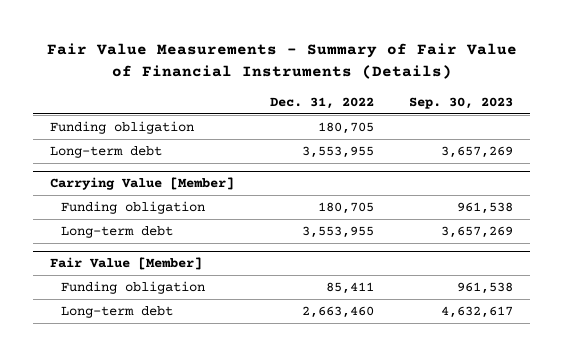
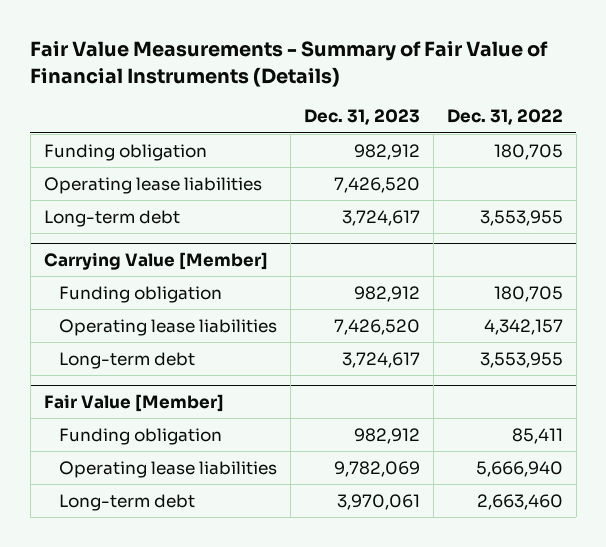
[408,96,513,109] Sep. 30, 2023 -> none
none -> [303,109,420,126] Dec. 31, 2023
none -> [43,176,262,194] Operating lease liabilities
none -> [59,318,278,336] Operating lease liabilities
none -> [59,460,278,478] Operating lease liabilities

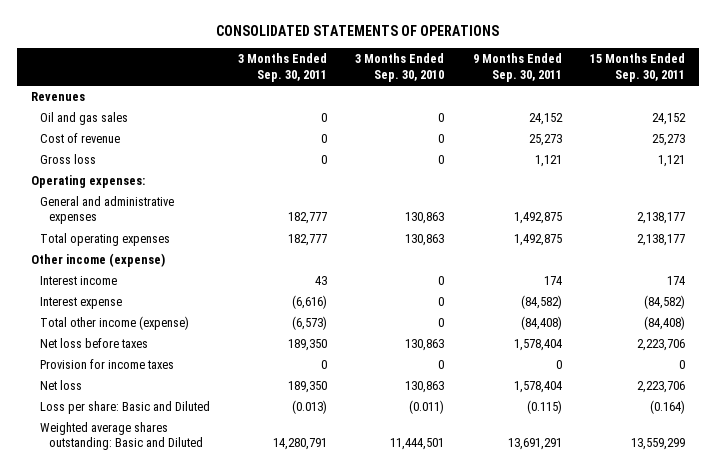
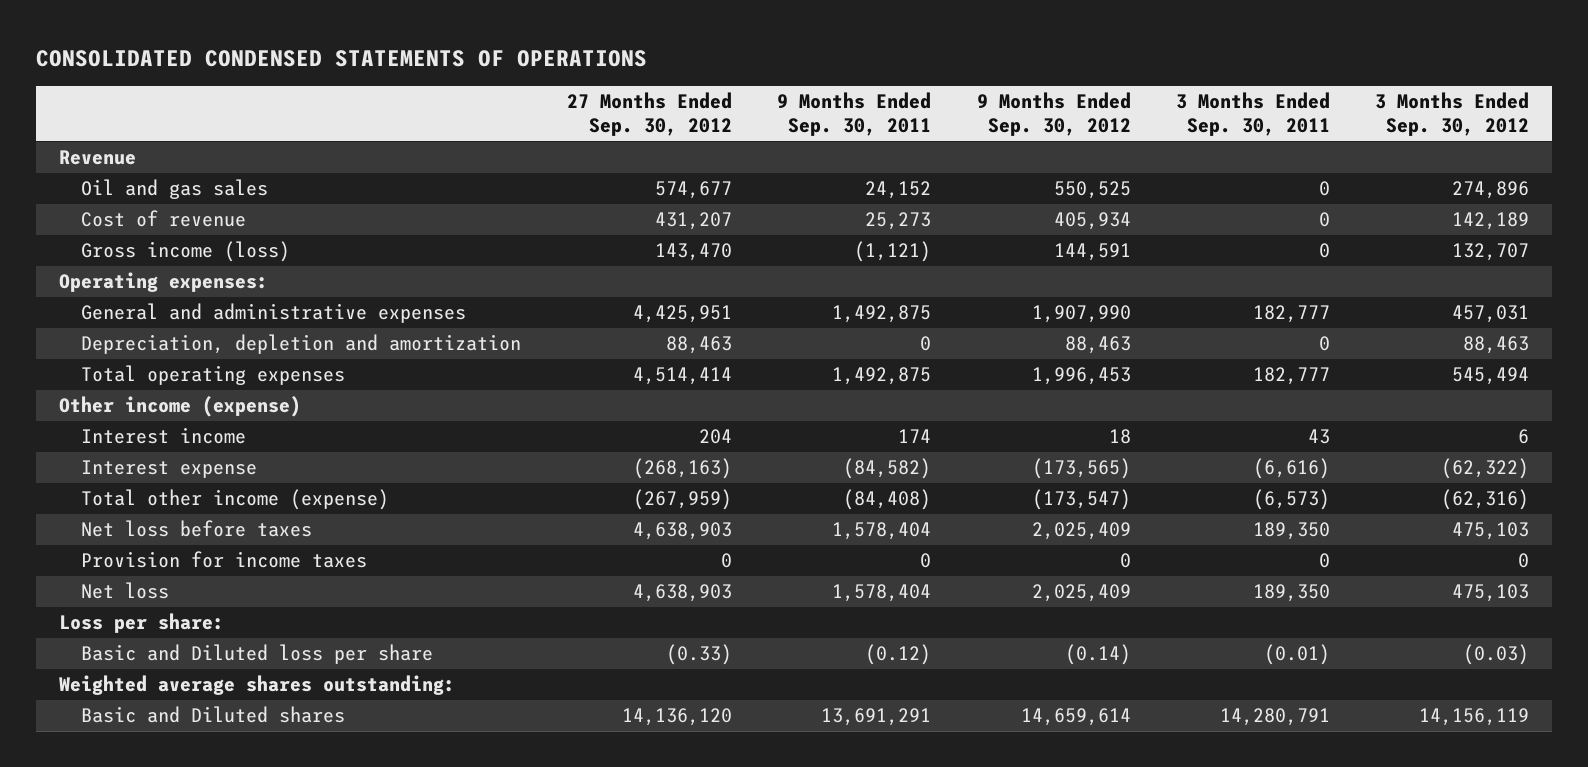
[216,25,500,37] CONSOLIDATED STATEMENTS OF OPERATIONS -> [36,50,648,68] CONSOLIDATED CONDENSED STATEMENTS OF OPERATIONS
[355,53,445,82] 3 Months Ended Sep. 30, 2010 -> none
[589,53,685,82] 15 Months Ended Sep. 30, 2011 -> none
none -> [566,92,732,137] 27 Months Ended Sep. 30, 2012
none -> [976,92,1131,137] 9 Months Ended Sep. 30, 2012
none -> [1375,92,1530,137] 3 Months Ended Sep. 30, 2012
[31,91,86,101] Revenues -> none
none -> [58,150,136,166] Revenue
[40,153,97,164] Gross loss -> [81,241,291,263] Gross income (loss)
[534,154,562,167] 1,121 -> [854,241,932,263] (1,121)
none -> [81,334,522,355] Depreciation, depletion and amortization
none -> [58,613,224,634] Loss per share:
[40,400,211,414] Loss per share: Basic and Diluted -> [81,644,434,665] Basic and Diluted loss per share
[292,399,328,414] (0.013) -> [1263,644,1330,666] (0.01)
[526,399,562,414] (0.115) -> [865,644,932,666] (0.12)
none -> [58,675,455,696] Weighted average shares outstanding:
[40,421,203,451] Weighted average shares outstanding: Basic and Diluted -> [81,706,346,724] Basic and Diluted shares

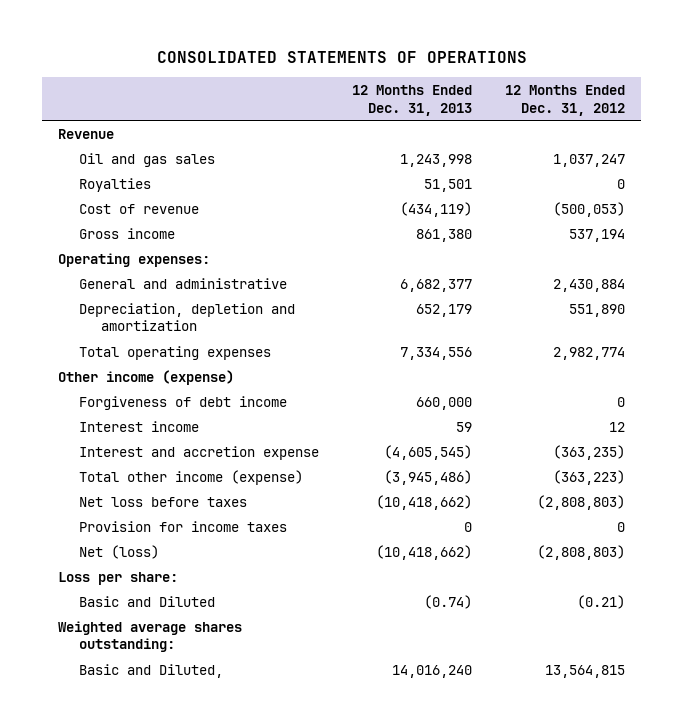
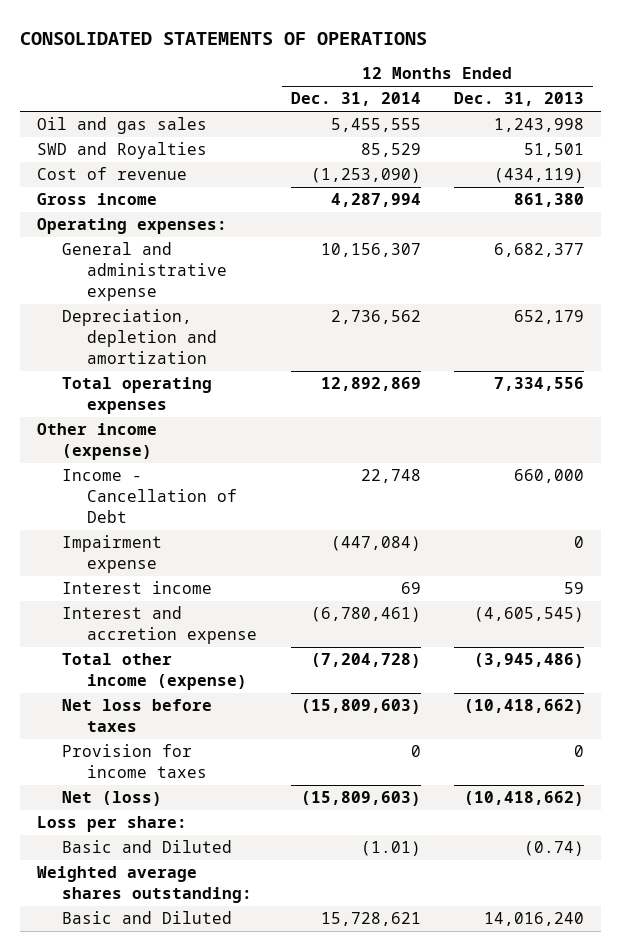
[504,84,625,116] 12 Months Ended Dec. 31, 2012 -> none
none -> [290,92,421,107] Dec. 31, 2014
[58,128,115,139] Revenue -> none
[79,177,152,192] Royalties -> [36,142,207,160] SWD and Royalties
[79,277,288,289] General and administrative -> [61,242,227,301] General and administrative expense
[79,395,288,410] Forgiveness of debt income -> [61,469,237,523] Income - Cancellation of Debt
none -> [61,535,162,574] Impairment expense
[79,663,224,678] Basic and Diluted, -> [61,911,232,925] Basic and Diluted

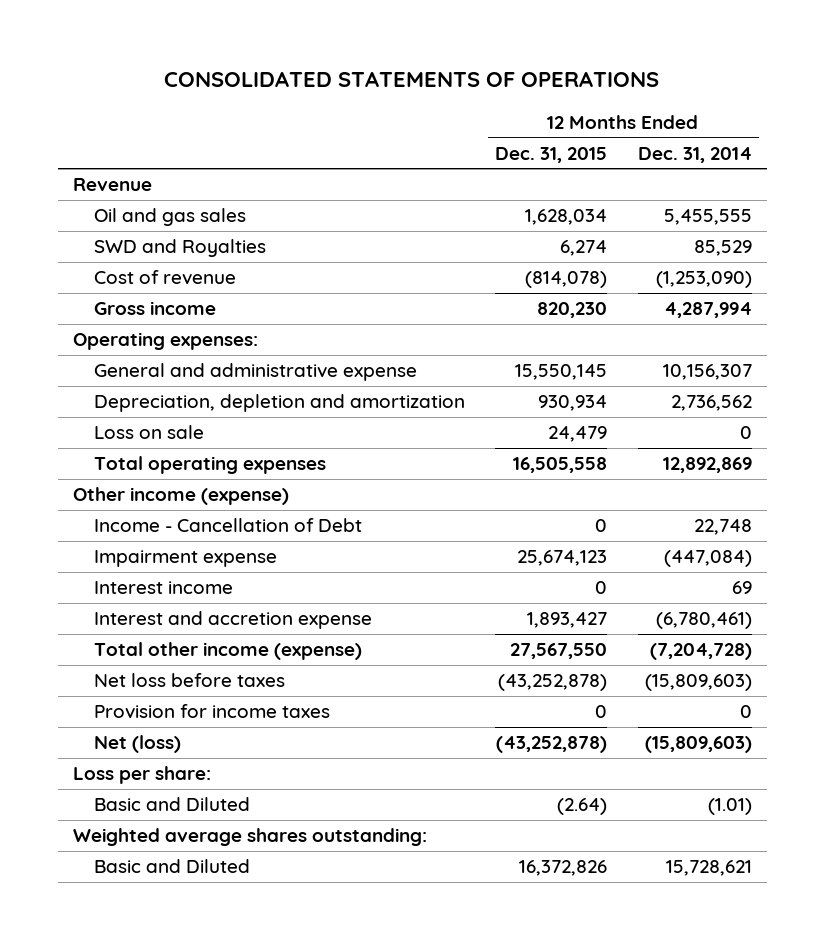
[454,92,585,107] Dec. 31, 2013 -> none
none -> [495,146,608,163] Dec. 31, 2015
none -> [73,178,153,192] Revenue
none -> [93,425,204,440] Loss on sale

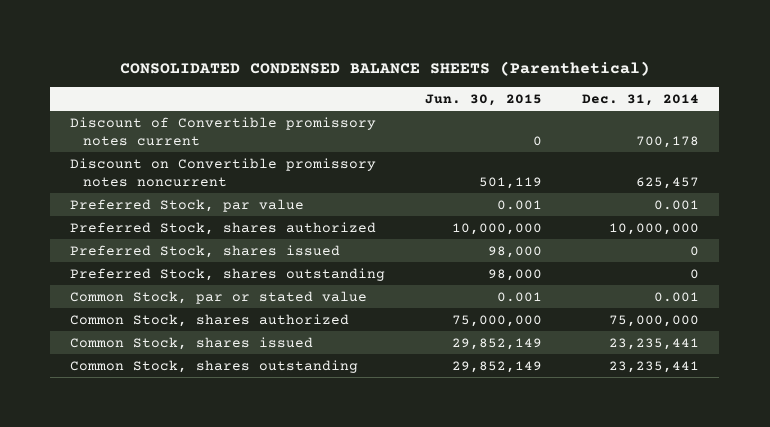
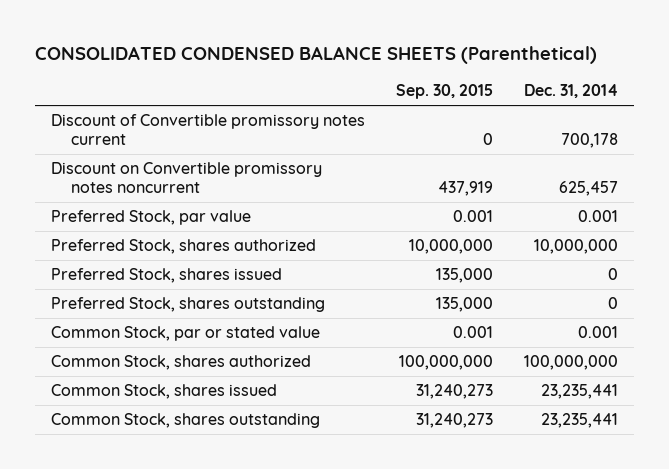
[425,94,543,107] Jun. 30, 2015 -> none
none -> [395,84,493,100] Sep. 30, 2015
[609,314,700,327] 75,000,000 -> [524,355,619,371] 100,000,000

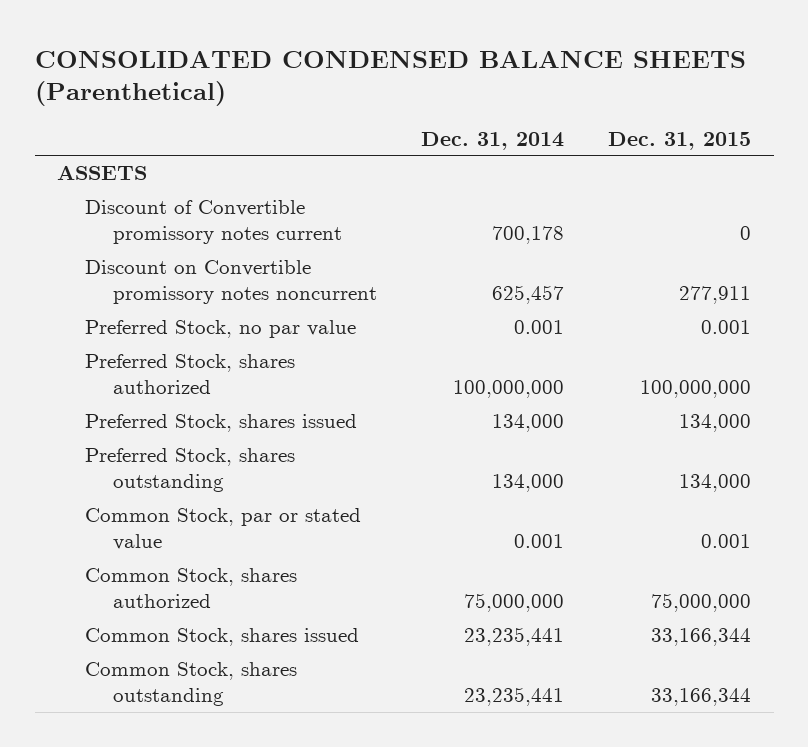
[395,84,493,100] Sep. 30, 2015 -> none
none -> [608,131,752,150] Dec. 31, 2015
none -> [56,165,147,181] ASSETS
[50,210,251,226] Preferred Stock, par value -> [85,320,357,339] Preferred Stock, no par value
[534,239,619,255] 10,000,000 -> [453,380,565,399] 100,000,000
[608,268,619,281] 0 -> [492,414,565,433] 134,000
[608,297,619,310] 0 -> [492,474,565,493] 134,000
[524,355,619,371] 100,000,000 -> [464,593,565,613] 75,000,000

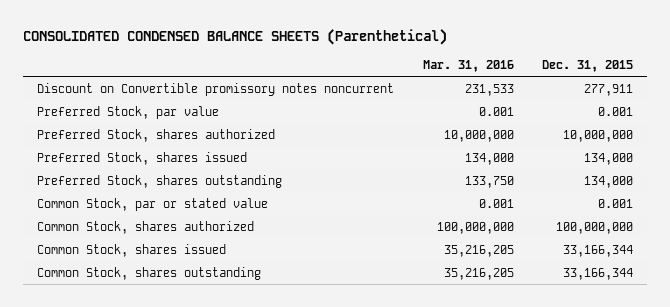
[421,131,565,150] Dec. 31, 2014 -> none
none -> [422,60,514,73] Mar. 31, 2016
[56,165,147,181] ASSETS -> none
[85,200,343,245] Discount of Convertible promissory notes current -> none
[85,320,357,339] Preferred Stock, no par value -> [37,105,220,119] Preferred Stock, par value
[640,380,752,399] 100,000,000 -> [562,129,633,142] 10,000,000
[651,593,752,613] 75,000,000 -> [555,221,633,234] 100,000,000

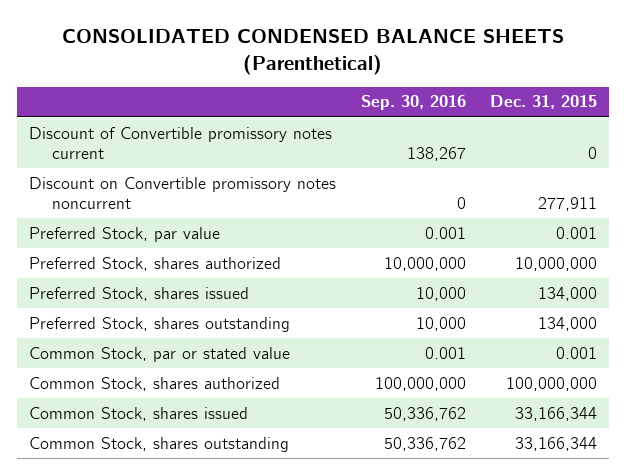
[422,60,514,73] Mar. 31, 2016 -> none
none -> [360,95,466,111] Sep. 30, 2016
none -> [29,126,333,159] Discount of Convertible promissory notes current

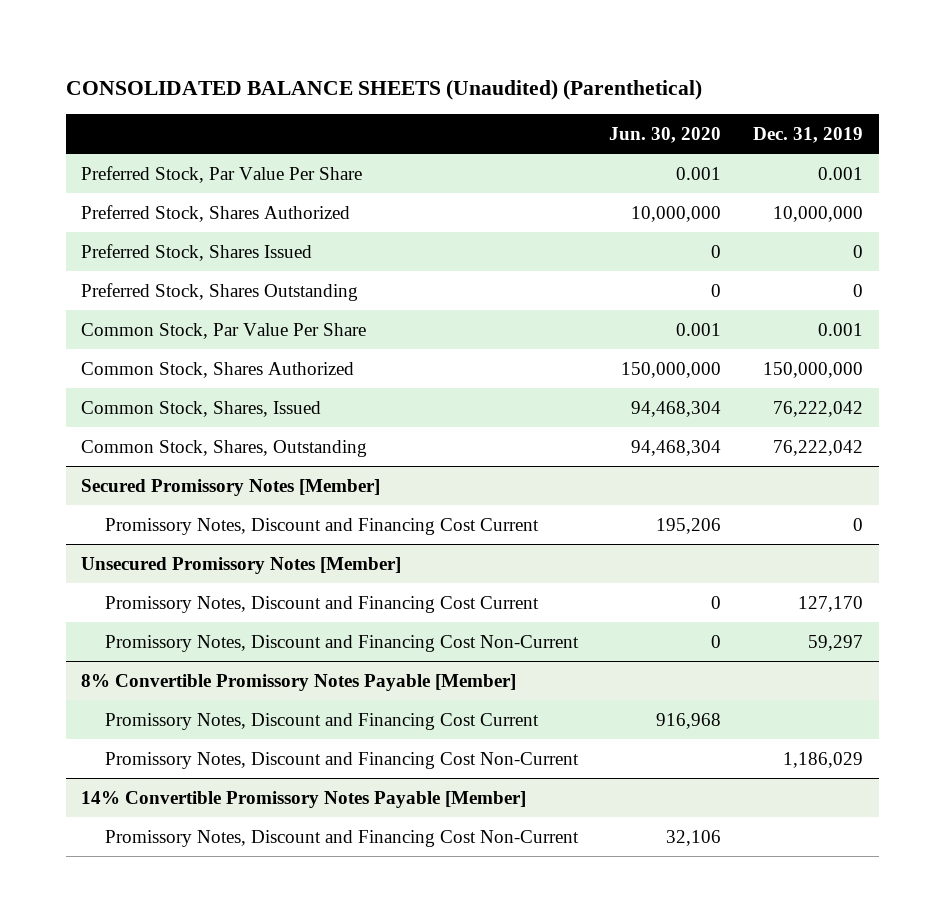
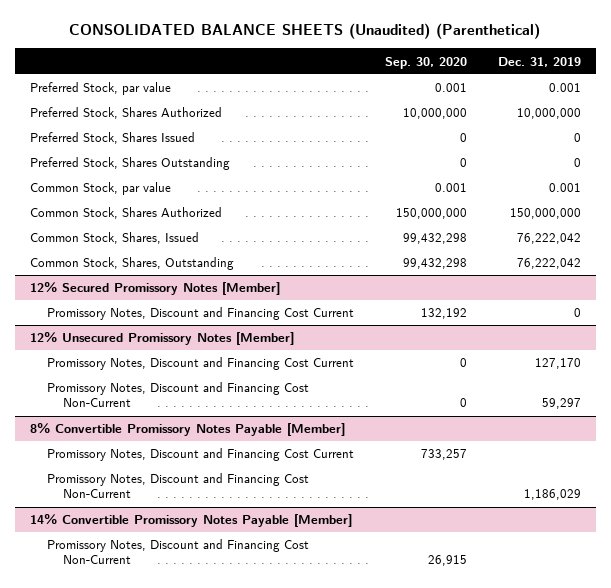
[609,126,722,143] Jun. 30, 2020 -> none
none -> [384,56,467,69] Sep. 30, 2020
[81,165,363,183] Preferred Stock, Par Value Per Share -> [30,82,172,96] Preferred Stock, par value
[81,322,367,339] Common Stock, Par Value Per Share -> [30,182,172,196] Common Stock, par value
[81,478,381,496] Secured Promissory Notes [Member] -> [30,282,281,296] 12% Secured Promissory Notes [Member]
[81,556,402,574] Unsecured Promissory Notes [Member] -> [30,332,295,346] 12% Unsecured Promissory Notes [Member]

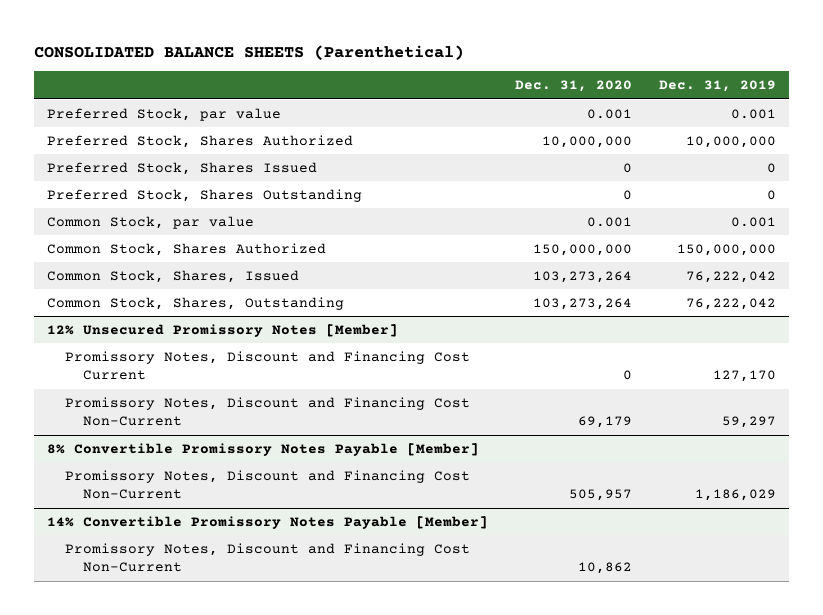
[69,23,541,40] CONSOLIDATED BALANCE SHEETS (Unaudited) (Parenthetical) -> [33,44,464,60] CONSOLIDATED BALANCE SHEETS (Parenthetical)
[384,56,467,69] Sep. 30, 2020 -> none
none -> [514,80,632,93] Dec. 31, 2020
[30,282,281,296] 12% Secured Promissory Notes [Member] -> none
[46,307,354,321] Promissory Notes, Discount and Financing Cost Current -> none
[46,448,354,462] Promissory Notes, Discount and Financing Cost Current -> none

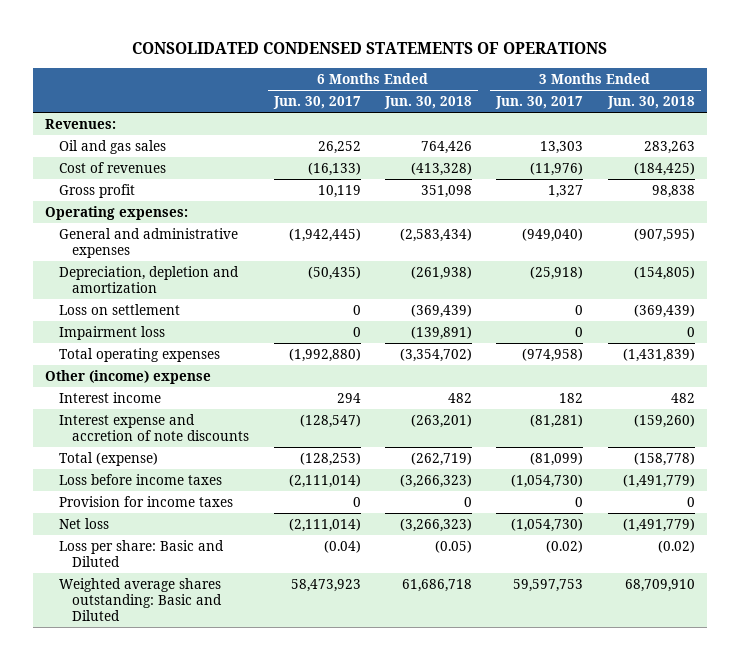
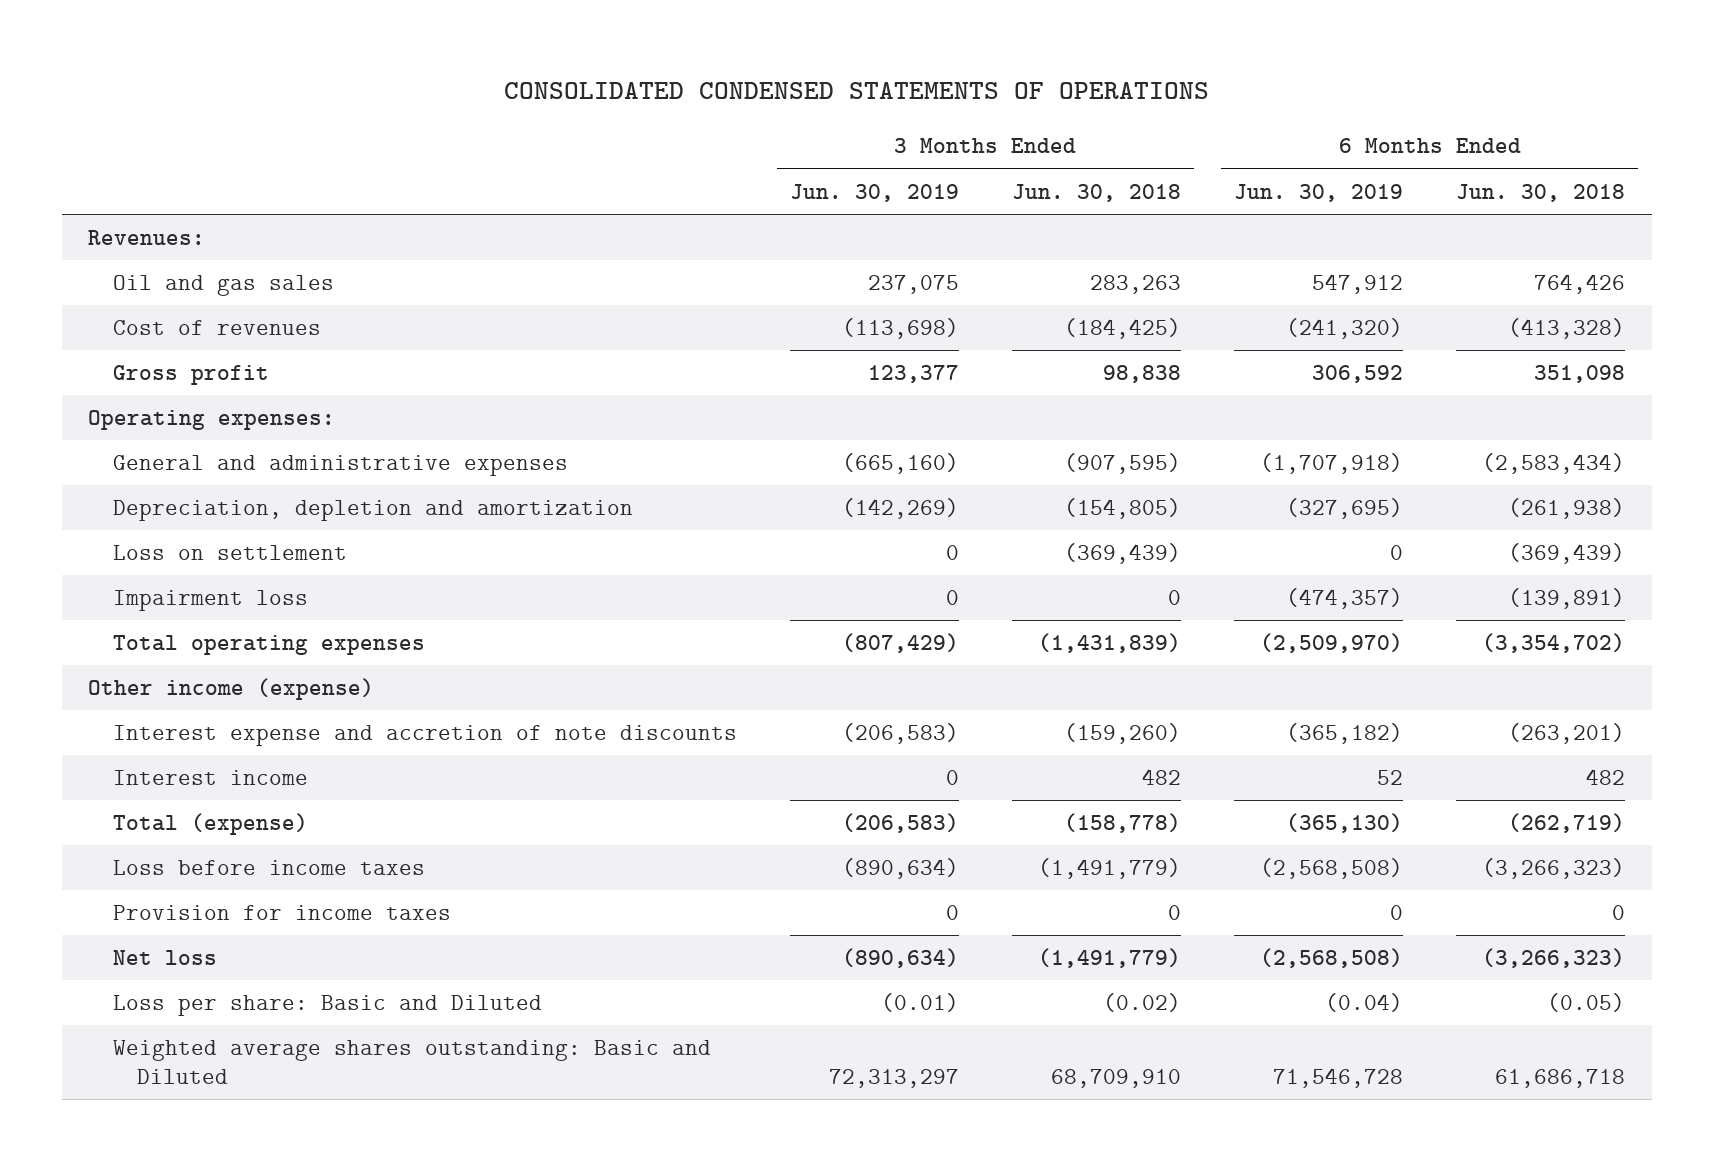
[272,96,361,110] Jun. 30, 2017 -> none
[495,96,584,110] Jun. 30, 2017 -> none
none -> [789,183,959,202] Jun. 30, 2019
none -> [1234,183,1404,202] Jun. 30, 2019
[45,370,212,385] Other (income) expense -> [88,678,375,701] Other income (expense)
[58,392,161,404] Interest income -> [112,770,308,786] Interest income

